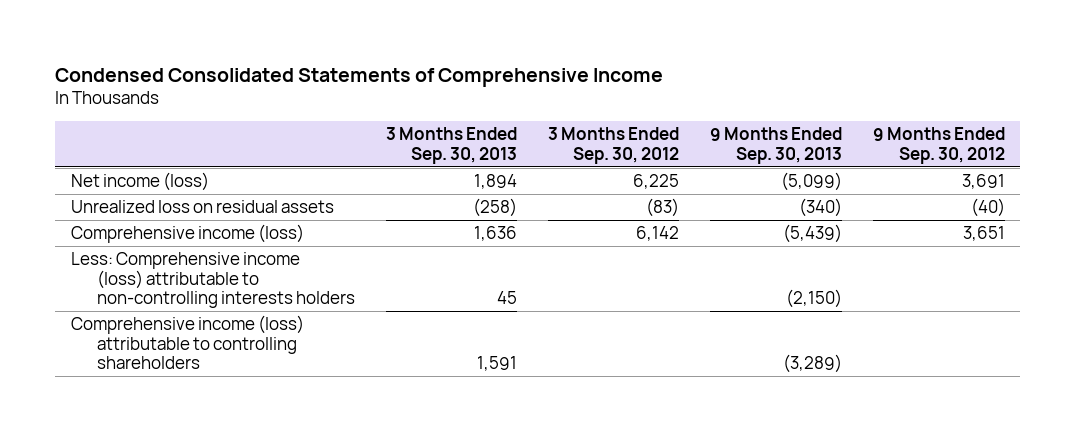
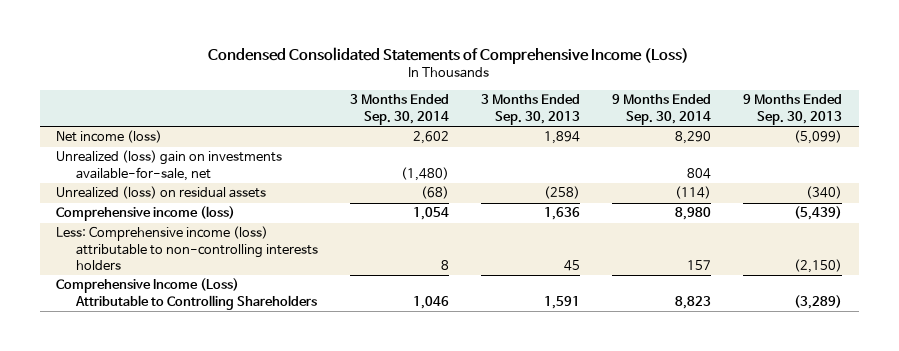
[55,67,664,87] Condensed Consolidated Statements of Comprehensive Income -> [208,46,690,64] Condensed Consolidated Statements of Comprehensive Income (Loss)
[548,127,680,164] 3 Months Ended Sep. 30, 2012 -> none
[872,127,1005,164] 9 Months Ended Sep. 30, 2012 -> none
none -> [349,94,449,125] 3 Months Ended Sep. 30, 2014
none -> [612,94,712,125] 9 Months Ended Sep. 30, 2014
none -> [56,150,283,181] Unrealized (loss) gain on investments available-for-sale, net
[70,200,334,214] Unrealized loss on residual assets -> [56,186,267,200] Unrealized (loss) on residual assets
[70,315,304,370] Comprehensive income (loss) attributable to controlling shareholders -> [56,278,317,310] Comprehensive Income (Loss) Attributable to Controlling Shareholders

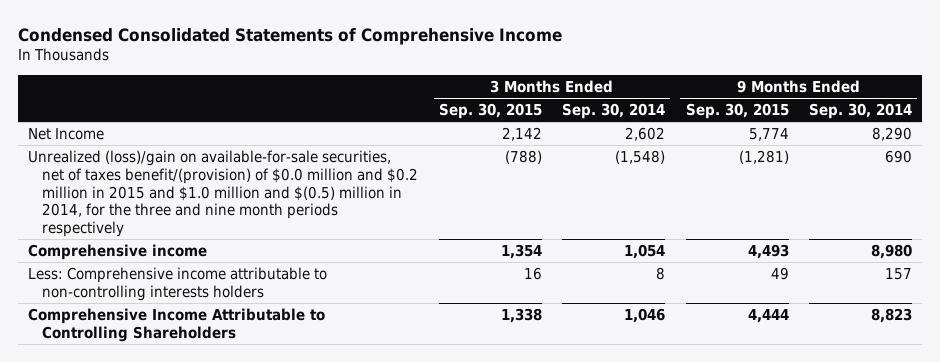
[208,46,690,64] Condensed Consolidated Statements of Comprehensive Income (Loss) -> [17,27,562,45] Condensed Consolidated Statements of Comprehensive Income
[480,94,580,125] 3 Months Ended Sep. 30, 2013 -> none
[743,94,843,125] 9 Months Ended Sep. 30, 2013 -> none
none -> [438,103,542,120] Sep. 30, 2015
none -> [685,103,789,120] Sep. 30, 2015
[56,150,283,181] Unrealized (loss) gain on investments available-for-sale, net -> none
[56,186,267,200] Unrealized (loss) on residual assets -> none
[56,130,163,144] Net income (loss) -> [27,127,104,140] Net Income
none -> [27,149,419,238] Unrealized (loss)/gain on available-for-sale securities, net of taxes benefit/(provision) of $0.0 million and $0.2 million in 2015 and $1.0 million and $(0.5) million in 2014, for the three and nine month periods respectively
[56,206,236,222] Comprehensive income (loss) -> [27,243,207,260] Comprehensive income
[56,226,318,271] Less: Comprehensive income (loss) attributable to non-controlling interests holders -> [27,266,327,301] Less: Comprehensive income attributable to non-controlling interests holders
[56,278,317,310] Comprehensive Income (Loss) Attributable to Controlling Shareholders -> [27,307,325,342] Comprehensive Income Attributable to Controlling Shareholders

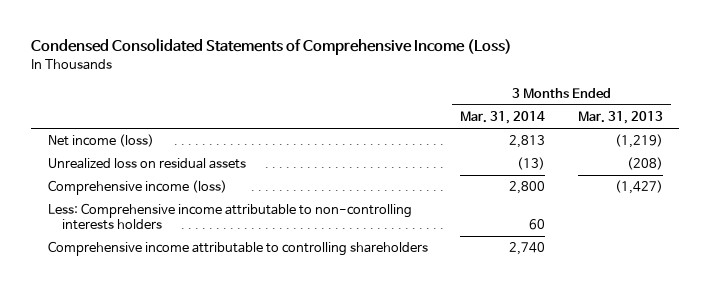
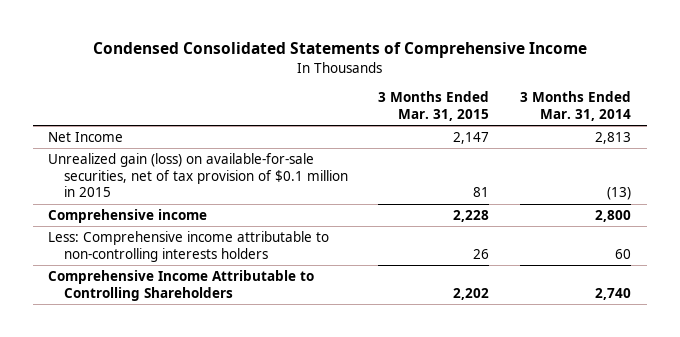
[31,38,513,56] Condensed Consolidated Statements of Comprehensive Income (Loss) -> [92,42,587,59] Condensed Consolidated Statements of Comprehensive Income
[578,111,664,125] Mar. 31, 2013 -> none
none -> [378,91,490,122] 3 Months Ended Mar. 31, 2015
[47,158,246,170] Unrealized loss on residual assets -> none
[47,134,154,148] Net income (loss) -> [48,132,124,143] Net Income
none -> [48,153,348,198] Unrealized gain (loss) on available-for-sale securities, net of tax provision of $0.1 million in 2015
[47,180,227,196] Comprehensive income (loss) -> [48,209,208,224] Comprehensive income
[47,241,428,257] Comprehensive income attributable to controlling shareholders -> [48,270,315,301] Comprehensive Income Attributable to Controlling Shareholders

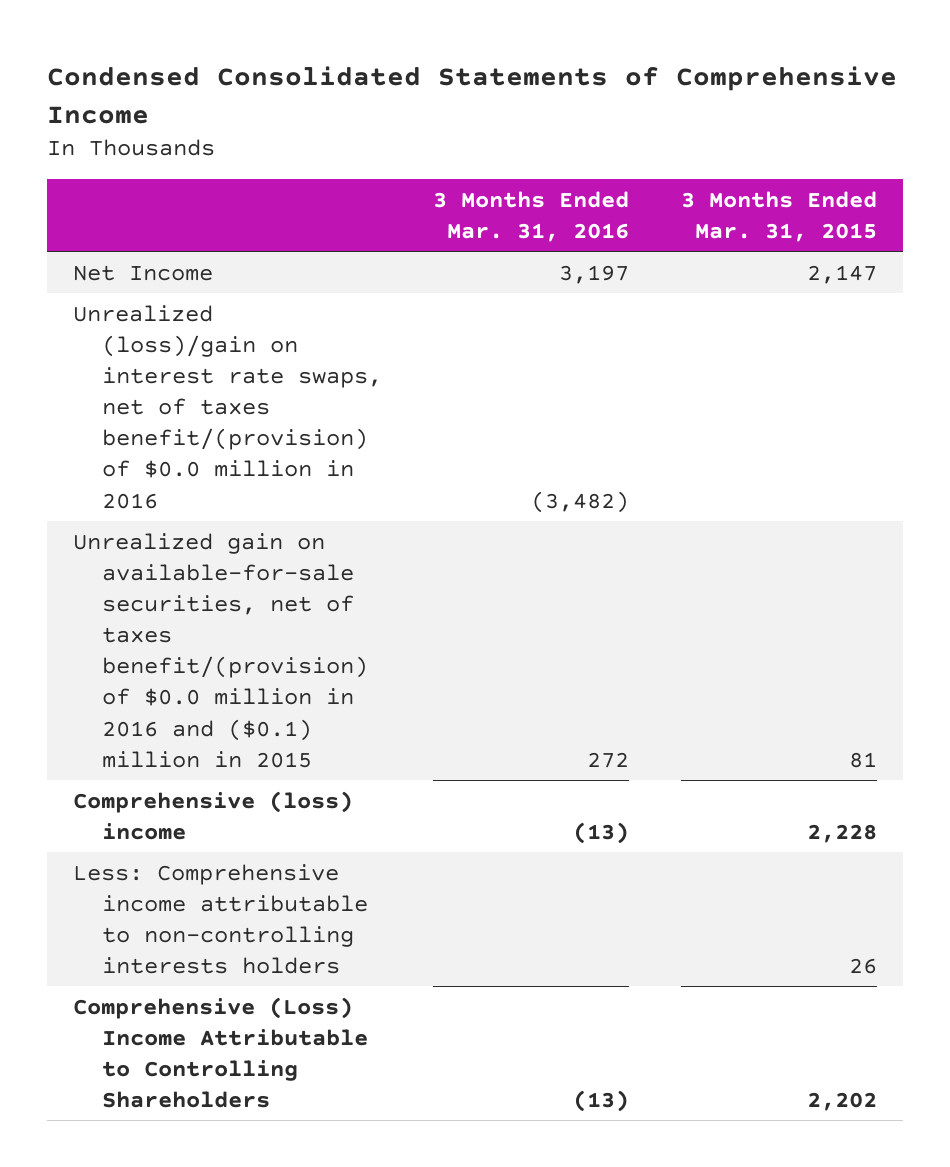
[520,91,632,122] 3 Months Ended Mar. 31, 2014 -> none
none -> [433,190,630,243] 3 Months Ended Mar. 31, 2016
none -> [73,304,383,509] Unrealized (loss)/gain on interest rate swaps, net of taxes benefit/(provision) of $0.0 million in 2016
[48,153,348,198] Unrealized gain (loss) on available-for-sale securities, net of tax provision of $0.1 million in 2015 -> [73,532,369,768] Unrealized gain on available-for-sale securities, net of taxes benefit/(provision) of $0.0 million in 2016 and ($0.1) million in 2015
[48,209,208,224] Comprehensive income -> [73,790,354,840] Comprehensive (loss) income
[48,270,315,301] Comprehensive Income Attributable to Controlling Shareholders -> [73,996,369,1109] Comprehensive (Loss) Income Attributable to Controlling Shareholders

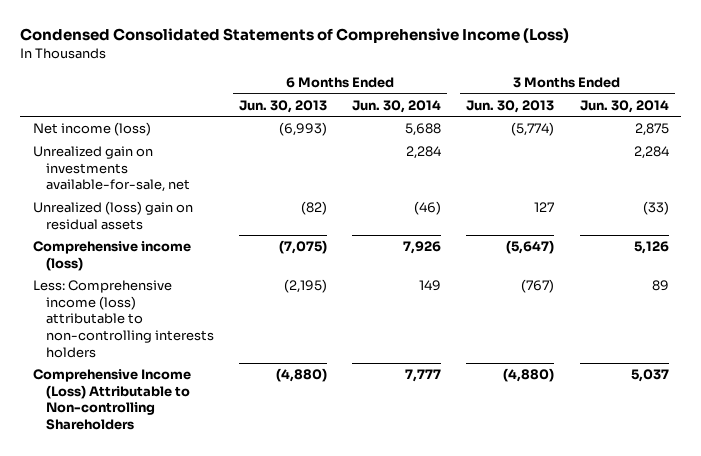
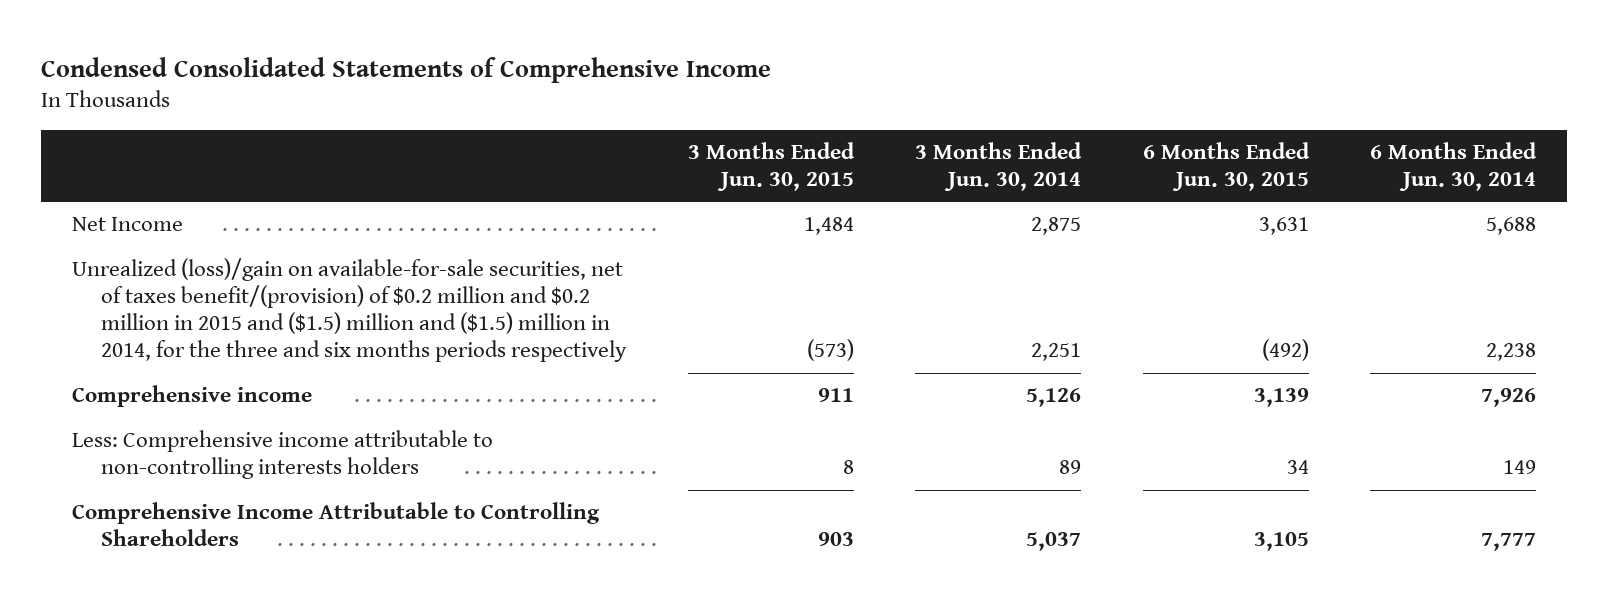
[20,28,570,44] Condensed Consolidated Statements of Comprehensive Income (Loss) -> [41,56,772,83] Condensed Consolidated Statements of Comprehensive Income
[238,99,327,113] Jun. 30, 2013 -> none
[466,99,555,113] Jun. 30, 2013 -> none
none -> [687,142,855,191] 3 Months Ended Jun. 30, 2015
none -> [1142,142,1310,191] 6 Months Ended Jun. 30, 2015
[32,201,193,230] Unrealized (loss) gain on residual assets -> none
[32,122,151,137] Net income (loss) -> [72,217,184,232] Net Income
[32,146,190,193] Unrealized gain on investments available-for-sale, net -> [72,258,628,363] Unrealized (loss)/gain on available-for-sale securities, net of taxes benefit/(provision) of $0.2 million and $0.2 million in 2015 and ($1.5) million and ($1.5) million in 2014, for the three and six months periods respectively
[406,146,442,160] 2,284 -> [1486,343,1537,362] 2,238
[633,146,669,160] 2,284 -> [1031,343,1082,362] 2,251
[32,241,191,271] Comprehensive income (loss) -> [72,385,313,408] Comprehensive income
[32,280,214,358] Less: Comprehensive income (loss) attributable to non-controlling interests holders -> [72,430,494,480] Less: Comprehensive income attributable to non-controlling interests holders
[32,369,191,430] Comprehensive Income (Loss) Attributable to Non-controlling Shareholders -> [72,502,601,547] Comprehensive Income Attributable to Controlling Shareholders

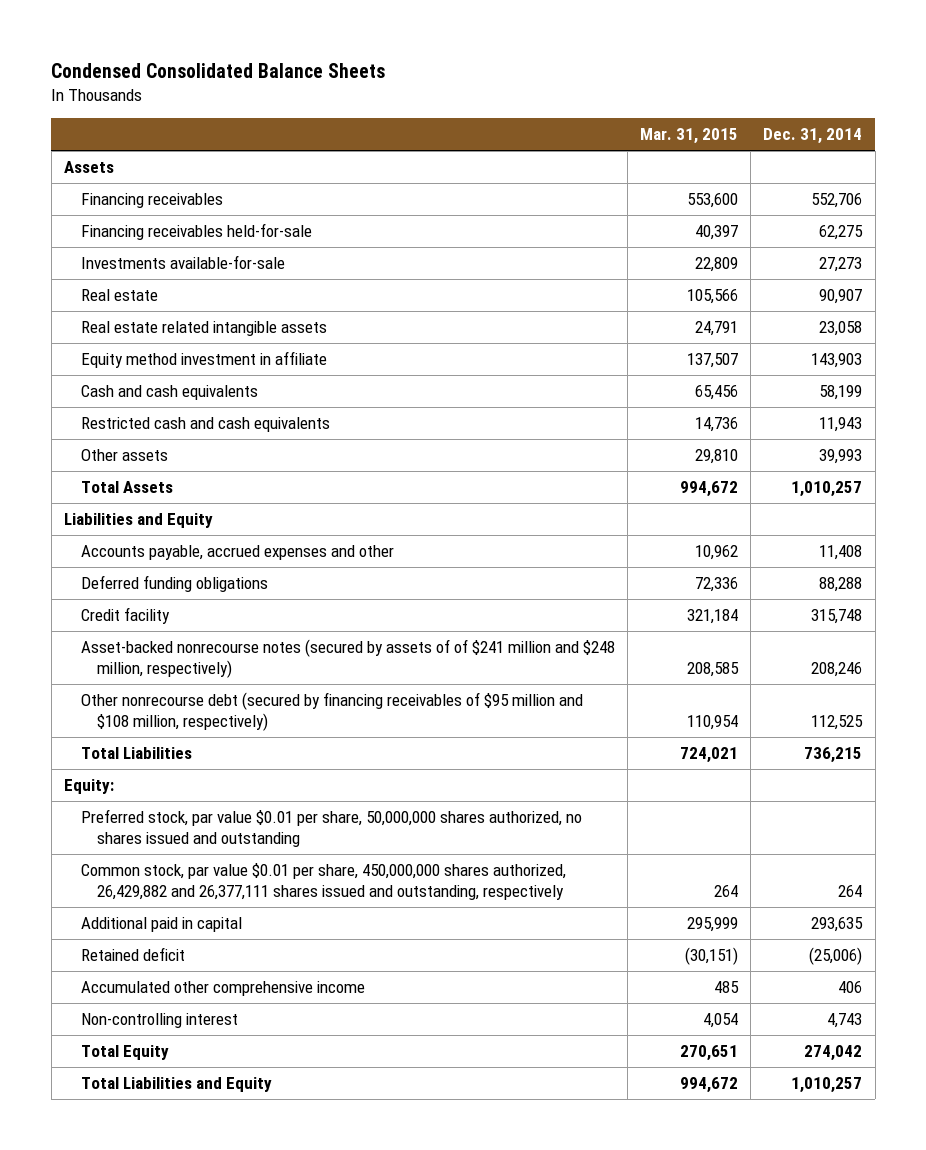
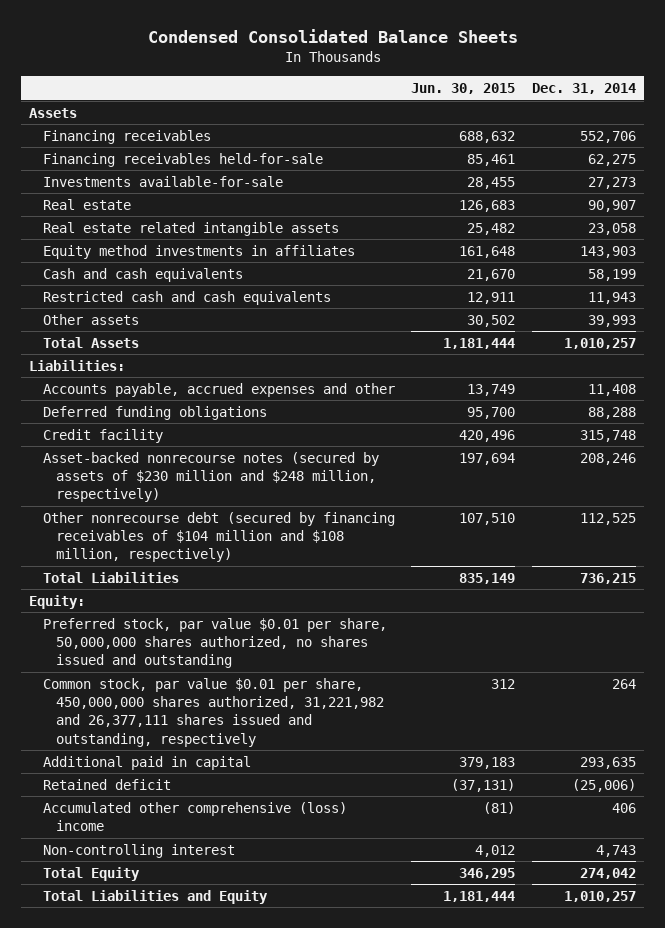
[640,128,739,145] Mar. 31, 2015 -> none
none -> [411,83,516,95] Jun. 30, 2015
[80,351,327,369] Equity method investment in affiliate -> [42,244,355,259] Equity method investments in affiliates
[63,513,213,529] Liabilities and Equity -> none
none -> [29,359,126,371] Liabilities:
[80,639,615,679] Asset-backed nonrecourse notes (secured by assets of of $241 million and $248 million, respectively) -> [42,451,379,503] Asset-backed nonrecourse notes (secured by assets of $230 million and $248 million, respectively)
[80,692,583,732] Other nonrecourse debt (secured by financing receivables of $95 million and $108 million, respectively) -> [42,511,395,563] Other nonrecourse debt (secured by financing receivables of $104 million and $108 million, respectively)
[80,863,566,901] Common stock, par value $0.01 per share, 450,000,000 shares authorized, 26,429,882 and 26,377,111 shares issued and outstanding, respectively -> [42,677,385,747] Common stock, par value $0.01 per share, 450,000,000 shares authorized, 31,221,982 and 26,377,111 shares issued and outstanding, respectively
[80,981,365,997] Accumulated other comprehensive income -> [42,801,347,832] Accumulated other comprehensive (loss) income

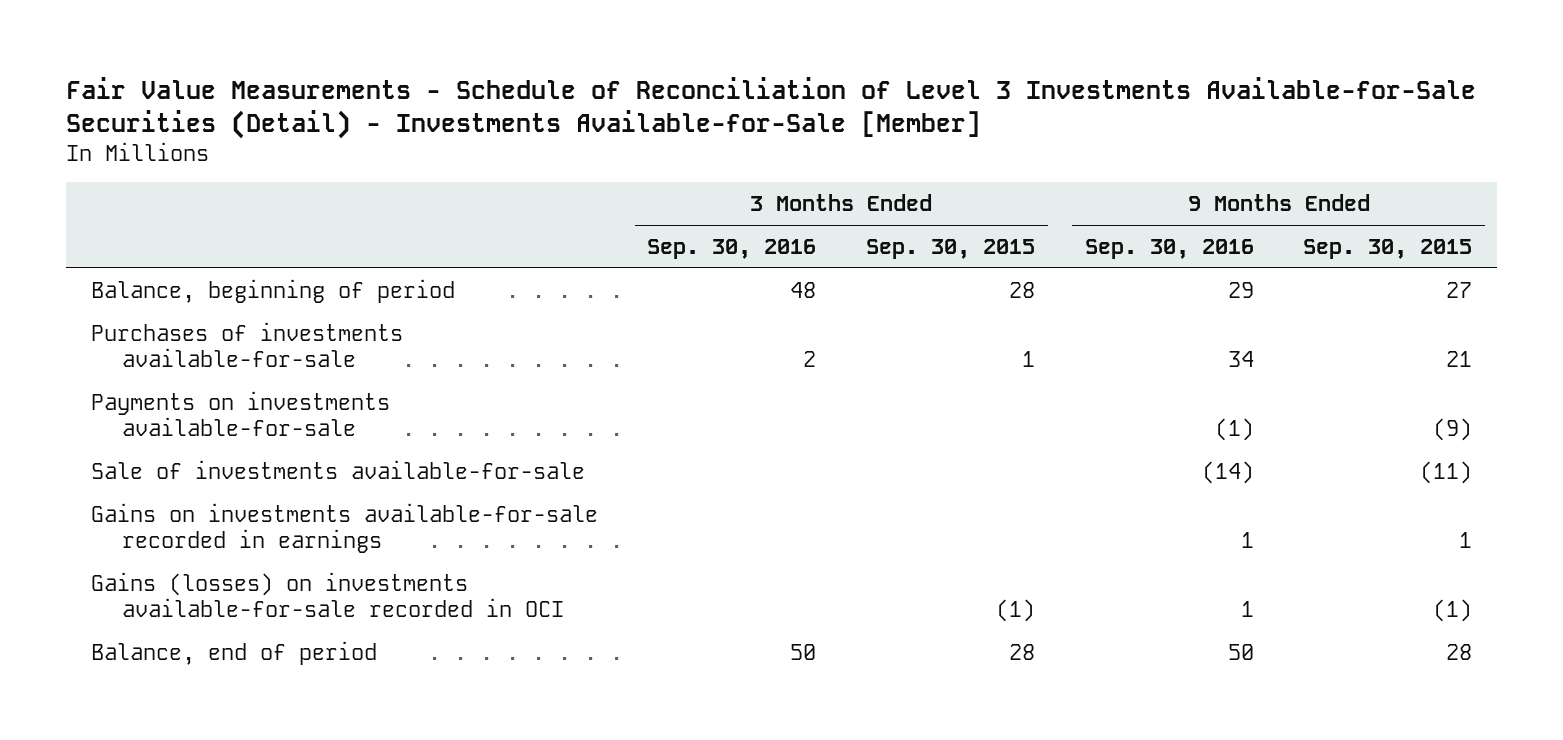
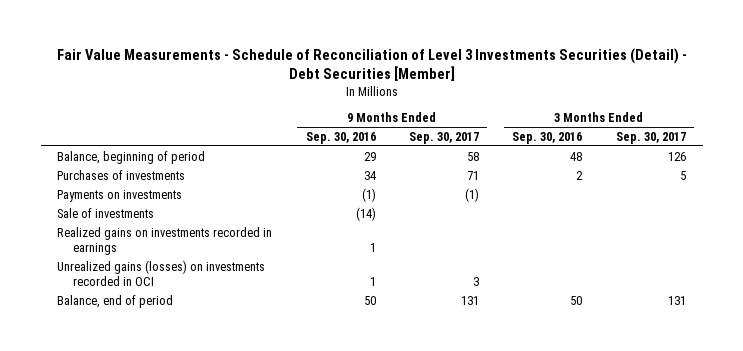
[65,77,1476,140] Fair Value Measurements - Schedule of Reconciliation of Level 3 Investments Available-for-Sale Securities (Detail) - Investments Available-for-Sale [Member] -> [56,47,687,82] Fair Value Measurements - Schedule of Reconciliation of Level 3 Investments Securities (Detail) - Debt Securities [Member]
[866,239,1036,260] Sep. 30, 2015 -> none
[1303,239,1473,260] Sep. 30, 2015 -> none
none -> [409,131,480,144] Sep. 30, 2017
none -> [615,131,686,144] Sep. 30, 2017
[90,321,403,367] Purchases of investments available-for-sale -> [57,169,186,180] Purchases of investments
[90,390,390,436] Payments on investments available-for-sale -> [57,189,183,202] Payments on investments
[90,459,585,479] Sale of investments available-for-sale -> [57,207,155,218] Sale of investments
[90,502,598,553] Gains on investments available-for-sale recorded in earnings -> [57,226,273,255] Realized gains on investments recorded in earnings
[90,571,565,617] Gains (losses) on investments available-for-sale recorded in OCI -> [57,259,266,286] Unrealized gains (losses) on investments recorded in OCI

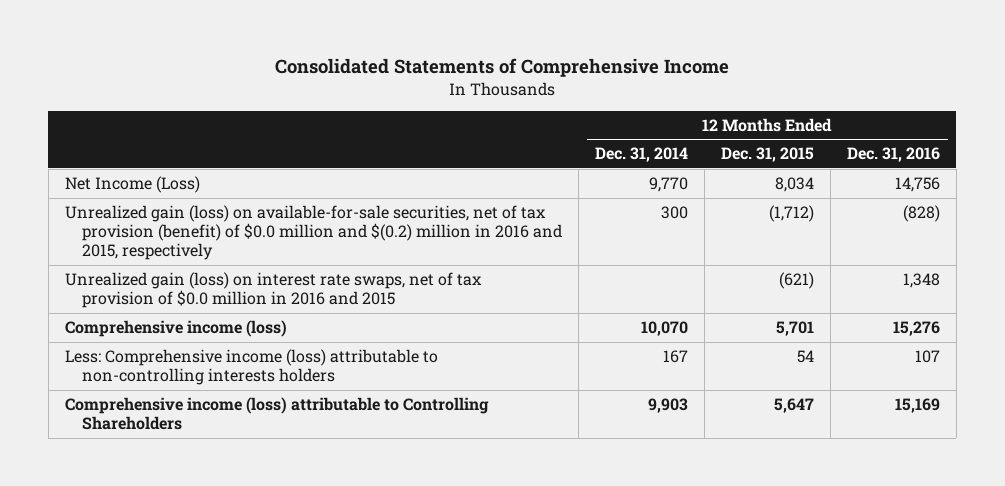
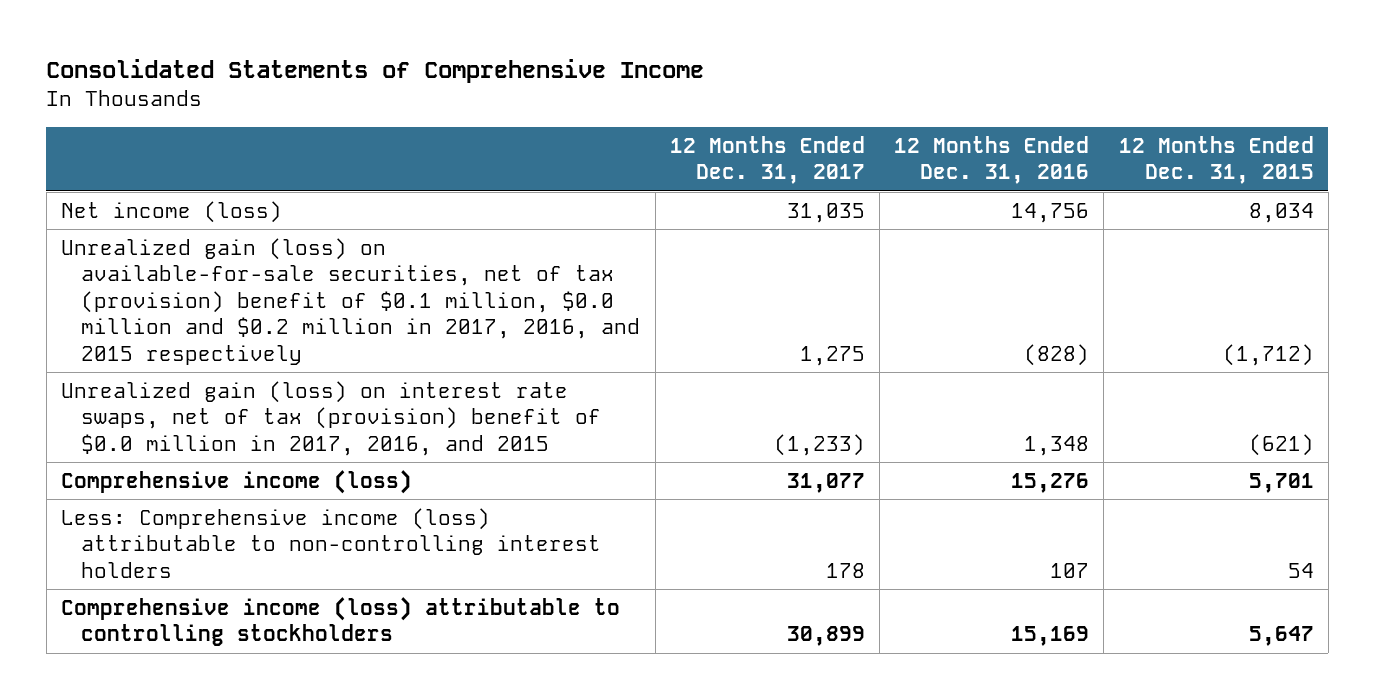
[594,147,688,163] Dec. 31, 2014 -> none
none -> [669,135,865,185] 12 Months Ended Dec. 31, 2017
[64,176,200,194] Net Income (Loss) -> [60,200,282,223] Net income (loss)
[64,205,562,261] Unrealized gain (loss) on available-for-sale securities, net of tax provision (benefit) of $0.0 million and $(0.2) million in 2016 and 2015, respectively -> [60,237,641,366] Unrealized gain (loss) on available-for-sale securities, net of tax (provision) benefit of $0.1 million, $0.0 million and $0.2 million in 2017, 2016, and 2015 respectively
[64,272,482,309] Unrealized gain (loss) on interest rate swaps, net of tax provision of $0.0 million in 2016 and 2015 -> [60,380,602,456] Unrealized gain (loss) on interest rate swaps, net of tax (provision) benefit of $0.0 million in 2017, 2016, and 2015
[64,349,438,386] Less: Comprehensive income (loss) attributable to non-controlling interests holders -> [60,507,602,578] Less: Comprehensive income (loss) attributable to non-controlling interest holders
[64,397,489,431] Comprehensive income (loss) attributable to Controlling Shareholders -> [60,596,620,647] Comprehensive income (loss) attributable to controlling stockholders

